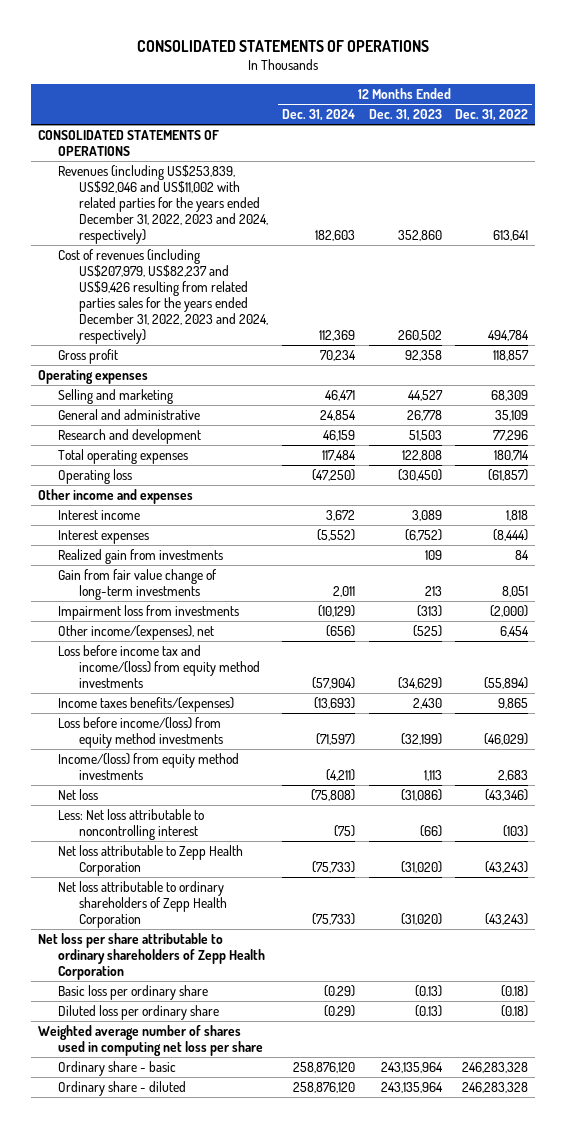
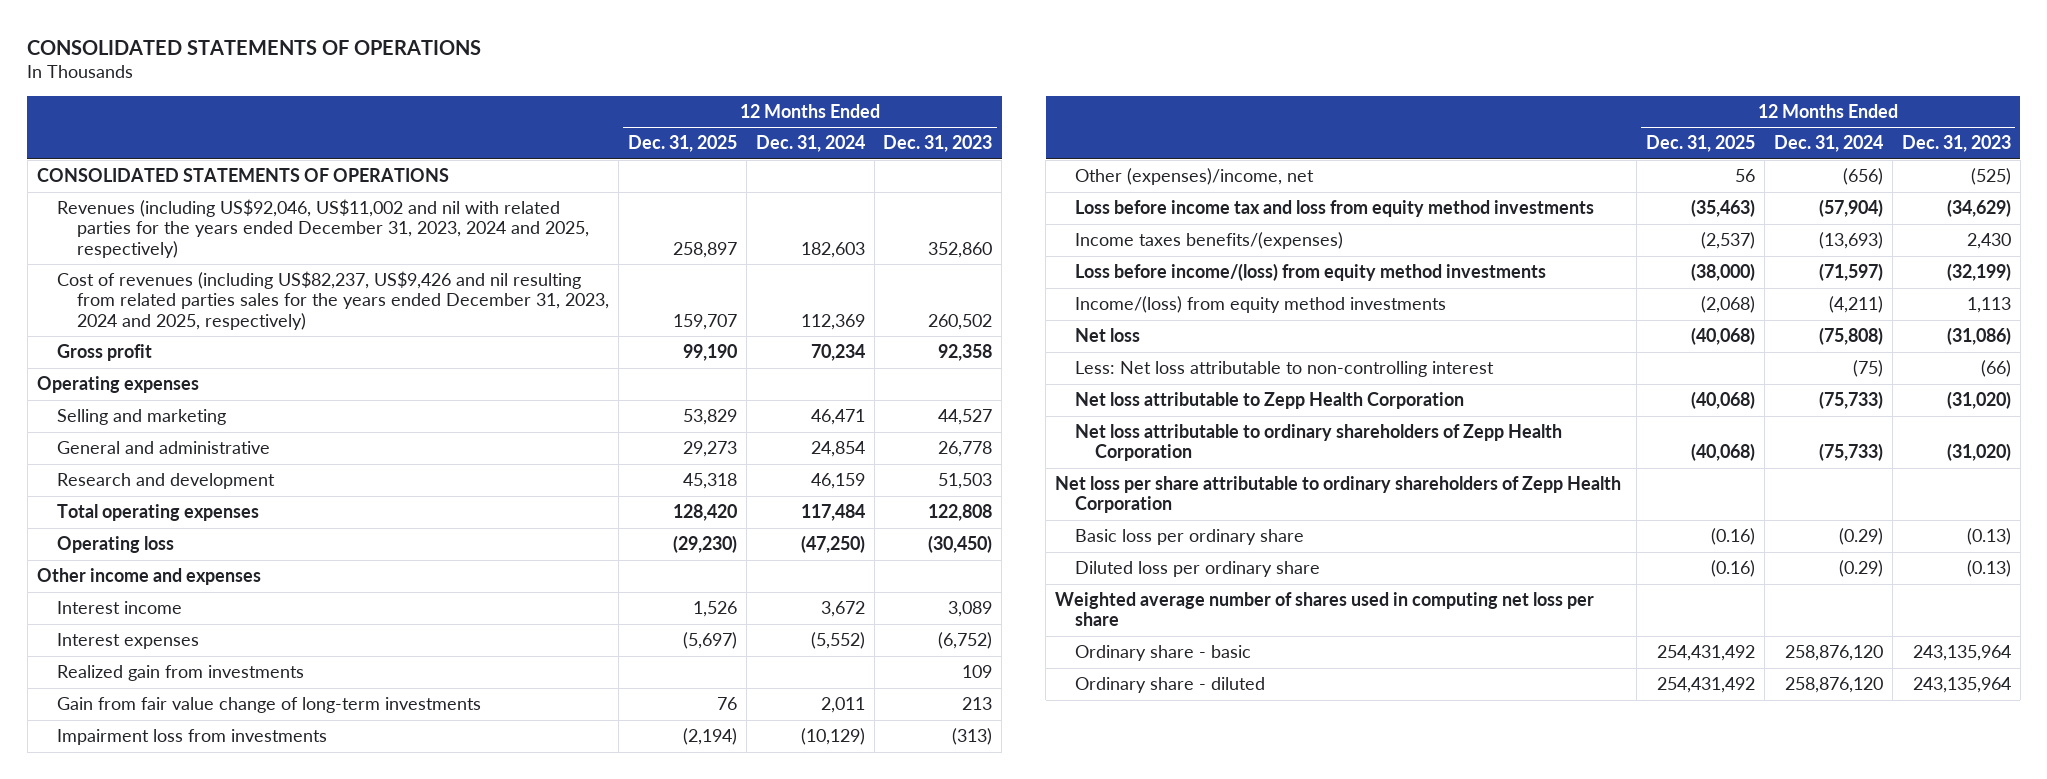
[455,109,529,122] Dec. 31, 2022 -> none
none -> [627,135,737,153] Dec. 31, 2025
[58,164,268,245] Revenues (including US$253,839, US$92,046 and US$11,002 with related parties for the years ended December 31, 2022, 2023 and 2024, respectively) -> [56,199,589,258] Revenues (including US$92,046, US$11,002 and nil with related parties for the years ended December 31, 2023, 2024 and 2025, respectively)
[58,248,268,345] Cost of revenues (including US$207,979, US$82,237 and US$9,426 resulting from related parties sales for the years ended December 31, 2022, 2023 and 2024, respectively) -> [56,271,609,330] Cost of revenues (including US$82,237, US$9,426 and nil resulting from related parties sales for the years ended December 31, 2023, 2024 and 2025, respectively)
[58,624,215,640] Other income/(expenses), net -> [1075,168,1315,186] Other (expenses)/income, net
[58,644,260,689] Loss before income tax and income/(loss) from equity method investments -> [1075,200,1595,218] Loss before income tax and loss from equity method investments
[58,808,205,841] Less: Net loss attributable to noncontrolling interest -> [1075,361,1495,378] Less: Net loss attributable to non-controlling interest

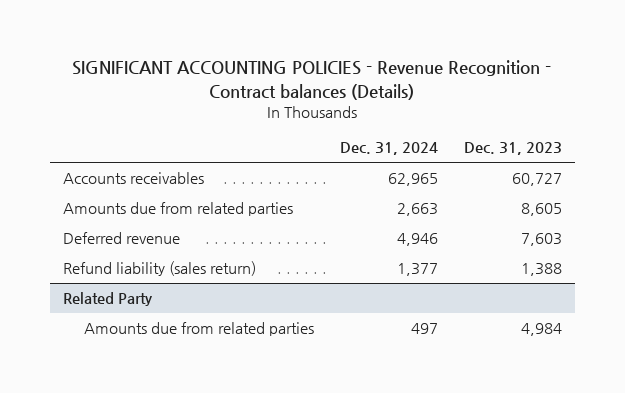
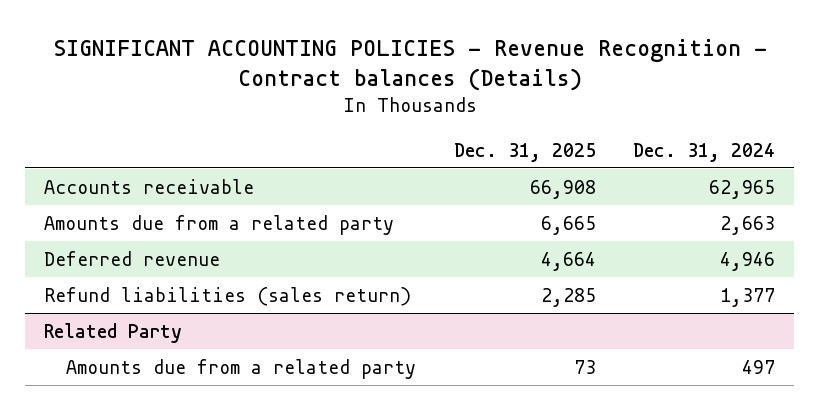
[463,142,562,156] Dec. 31, 2023 -> none
none -> [453,142,596,162] Dec. 31, 2025
[63,172,205,185] Accounts receivables -> [44,178,255,194] Accounts receivable
[63,202,294,217] Amounts due from related parties -> [44,214,395,235] Amounts due from a related party
[63,261,257,277] Refund liability (sales return) -> [44,286,412,306] Refund liabilities (sales return)
[83,322,314,337] Amounts due from related parties -> [65,358,416,379] Amounts due from a related party

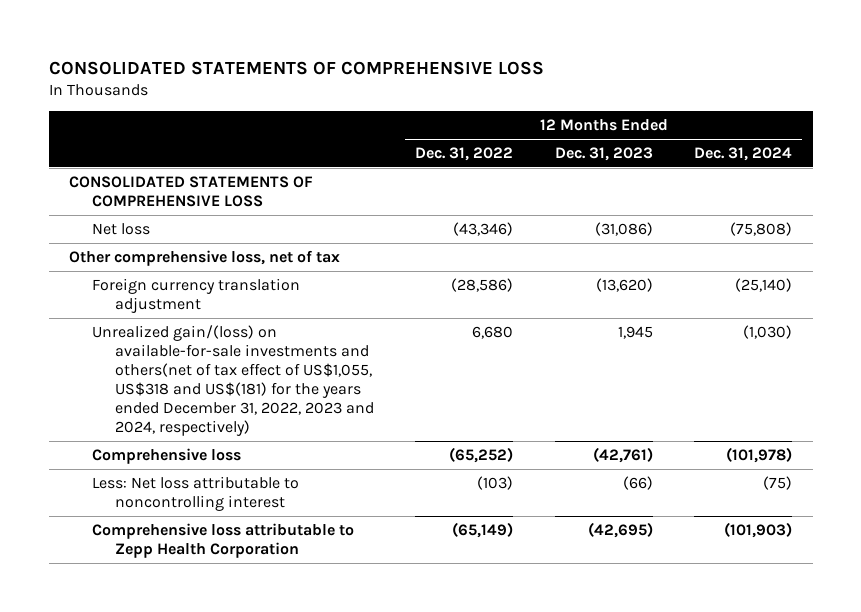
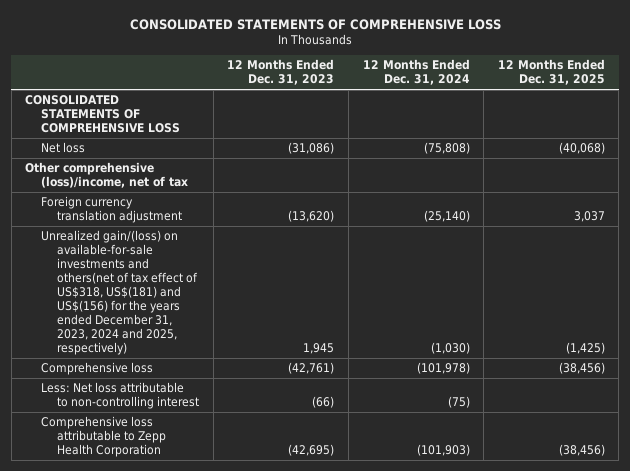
[415,147,514,162] Dec. 31, 2022 -> none
none -> [497,59,605,86] 12 Months Ended Dec. 31, 2025
[69,249,341,266] Other comprehensive loss, net of tax -> [25,162,189,189] Other comprehensive (loss)/income, net of tax
[92,324,375,436] Unrealized gain/(loss) on available-for-sale investments and others(net of tax effect of US$1,055, US$318 and US$(181) for the years ended December 31, 2022, 2023 and 2024, respectively) -> [41,230,198,355] Unrealized gain/(loss) on available-for-sale investments and others(net of tax effect of US$318, US$(181) and US$(156) for the years ended December 31, 2023, 2024 and 2025, respectively)
[92,475,300,511] Less: Net loss attributable to noncontrolling interest -> [41,382,199,410] Less: Net loss attributable to non-controlling interest

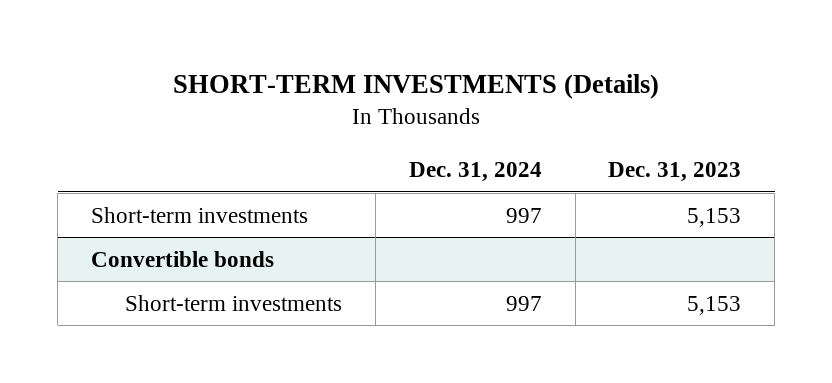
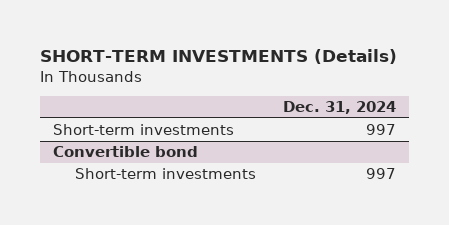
[608,161,742,182] Dec. 31, 2023 -> none
[90,250,274,267] Convertible bonds -> [53,146,199,158] Convertible bond

